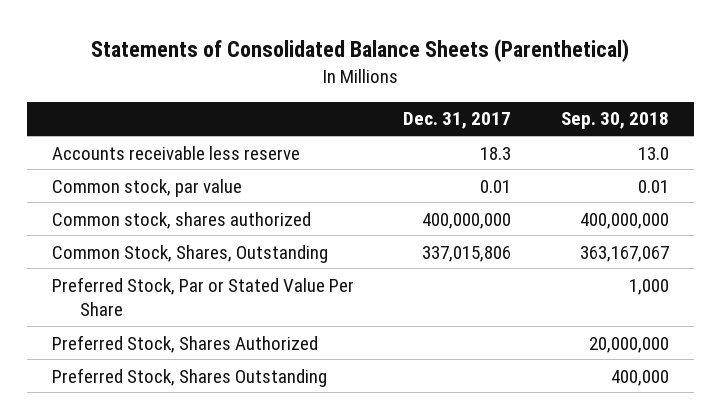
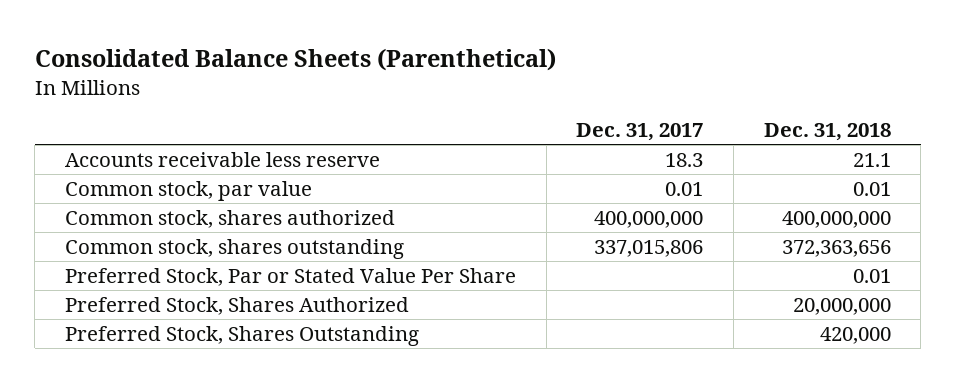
[91,38,630,62] Statements of Consolidated Balance Sheets (Parenthetical) -> [34,47,556,71] Consolidated Balance Sheets (Parenthetical)
[560,112,669,130] Sep. 30, 2018 -> none
none -> [763,123,891,142] Dec. 31, 2018
[51,244,328,263] Common Stock, Shares, Outstanding -> [64,238,404,259] Common stock, shares outstanding

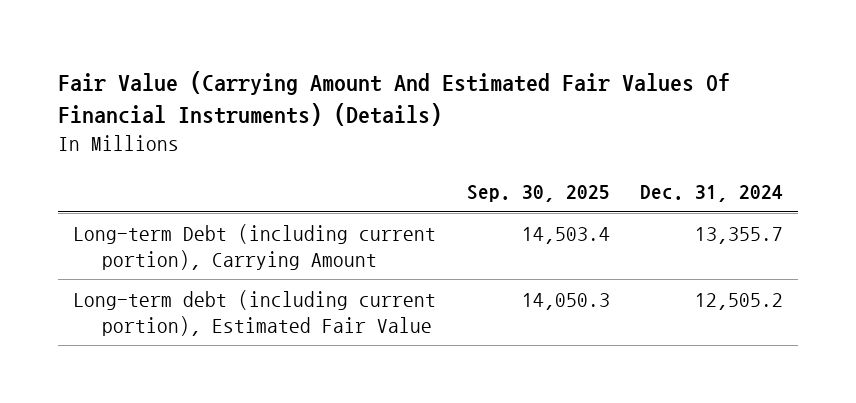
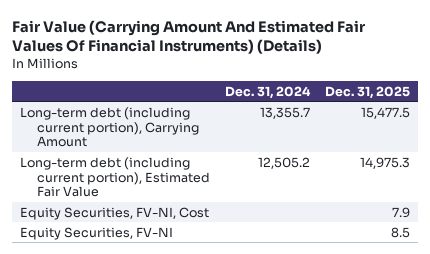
[466,185,610,203] Sep. 30, 2025 -> none
none -> [325,85,411,99] Dec. 31, 2025
[73,223,437,270] Long-term Debt (including current portion), Carrying Amount -> [19,106,199,148] Long-term debt (including current portion), Carrying Amount
none -> [19,206,209,220] Equity Securities, FV-NI, Cost
none -> [19,226,173,240] Equity Securities, FV-NI

